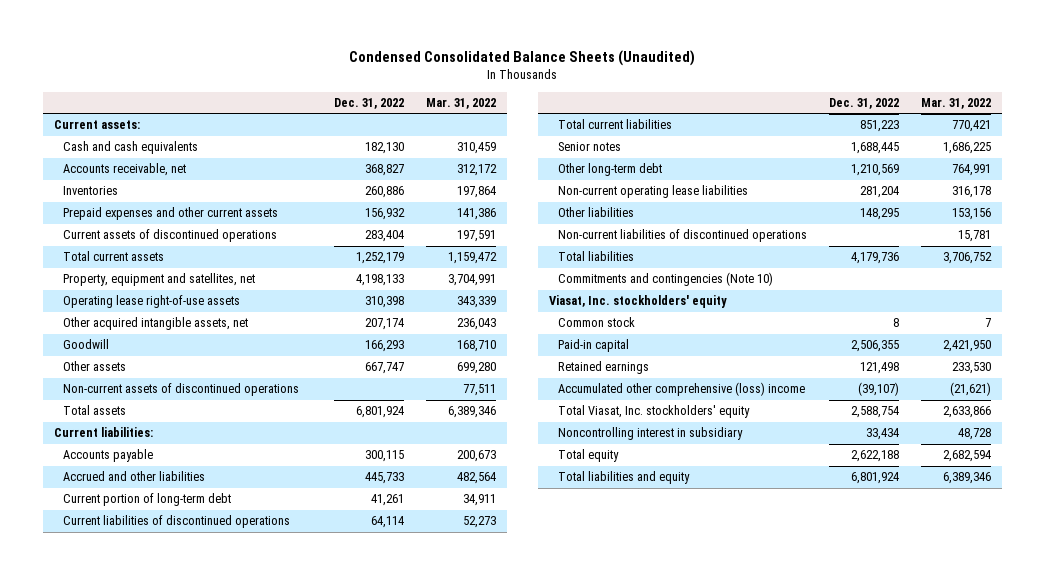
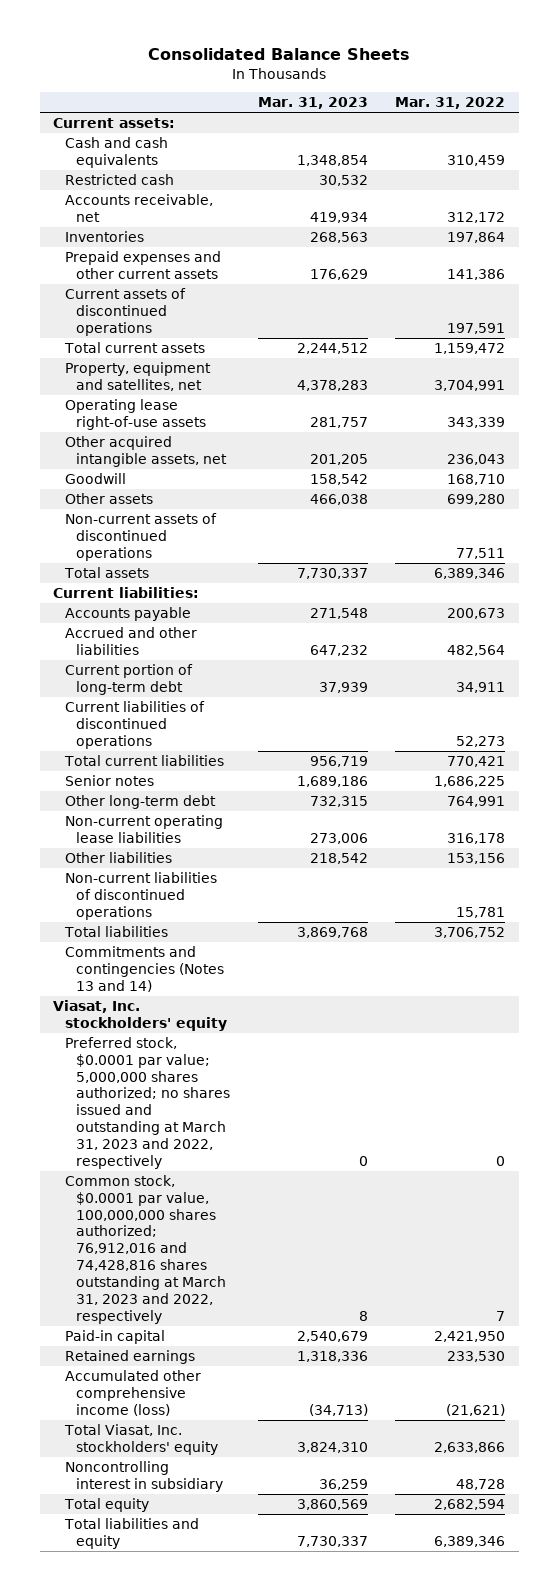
[349,50,696,67] Condensed Consolidated Balance Sheets (Unaudited) -> [148,48,411,61] Consolidated Balance Sheets
[334,97,405,109] Dec. 31, 2022 -> none
none -> [257,96,368,109] Mar. 31, 2023
none -> [64,173,174,185] Restricted cash
[558,272,774,287] Commitments and contingencies (Note 10) -> [64,945,224,992] Commitments and contingencies (Notes 13 and 14)
none -> [64,1036,230,1169] Preferred stock, $0.0001 par value; 5,000,000 shares authorized; no shares issued and outstanding at March 31, 2023 and 2022, respectively
[558,317,636,328] Common stock -> [64,1174,226,1324] Common stock, $0.0001 par value, 100,000,000 shares authorized; 76,912,016 and 74,428,816 shares outstanding at March 31, 2023 and 2022, respectively
[558,382,806,397] Accumulated other comprehensive (loss) income -> [64,1369,201,1416] Accumulated other comprehensive income (loss)

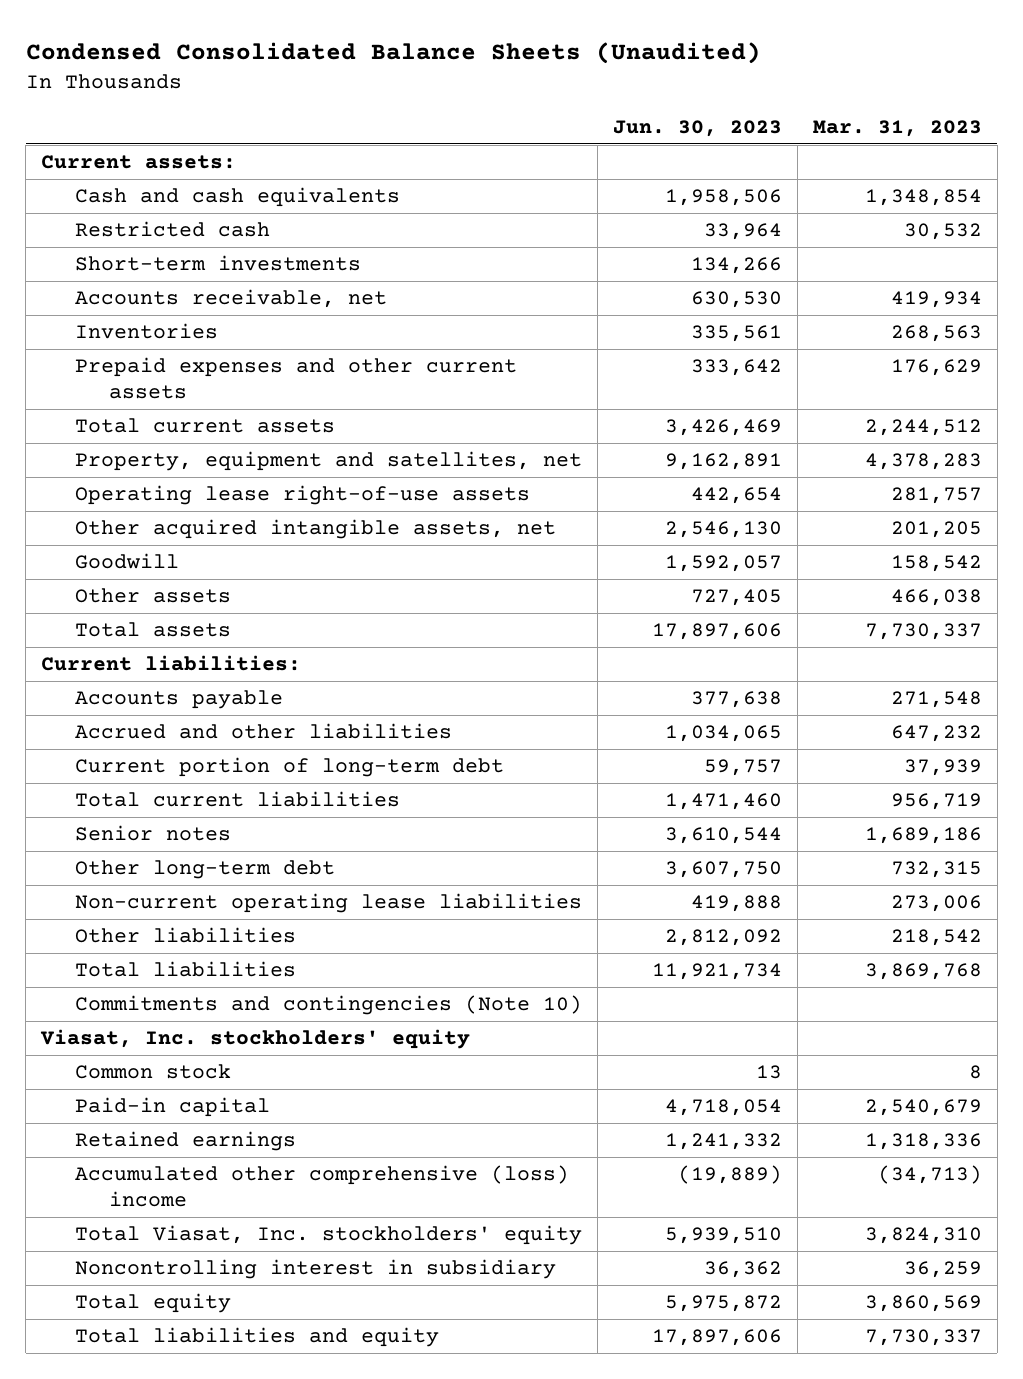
[148,48,411,61] Consolidated Balance Sheets -> [25,41,761,64] Condensed Consolidated Balance Sheets (Unaudited)
[395,96,506,109] Mar. 31, 2022 -> none
none -> [612,119,782,137] Jun. 30, 2023
none -> [74,255,361,272] Short-term investments
[64,287,186,336] Current assets of discontinued operations -> none
[64,512,217,561] Non-current assets of discontinued operations -> none
[64,700,205,749] Current liabilities of discontinued operations -> none
[64,871,217,920] Non-current liabilities of discontinued operations -> none
[64,945,224,992] Commitments and contingencies (Notes 13 and 14) -> [74,995,582,1016] Commitments and contingencies (Note 10)
[64,1036,230,1169] Preferred stock, $0.0001 par value; 5,000,000 shares authorized; no shares issued and outstanding at March 31, 2023 and 2022, respectively -> none
[64,1174,226,1324] Common stock, $0.0001 par value, 100,000,000 shares authorized; 76,912,016 and 74,428,816 shares outstanding at March 31, 2023 and 2022, respectively -> [74,1064,231,1080] Common stock
[64,1369,201,1416] Accumulated other comprehensive income (loss) -> [74,1165,569,1207] Accumulated other comprehensive (loss) income

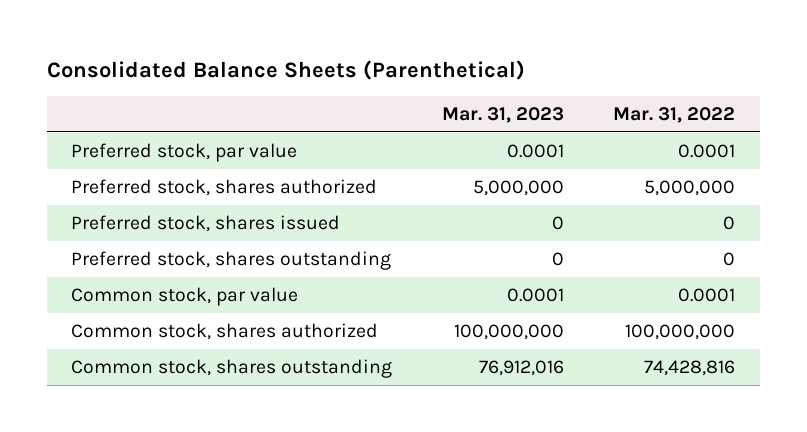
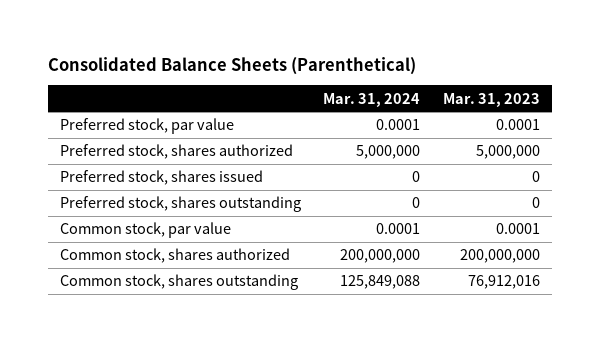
[613,107,736,124] Mar. 31, 2022 -> none
none -> [323,92,421,107] Mar. 31, 2024
[453,324,564,341] 100,000,000 -> [460,249,541,264] 200,000,000

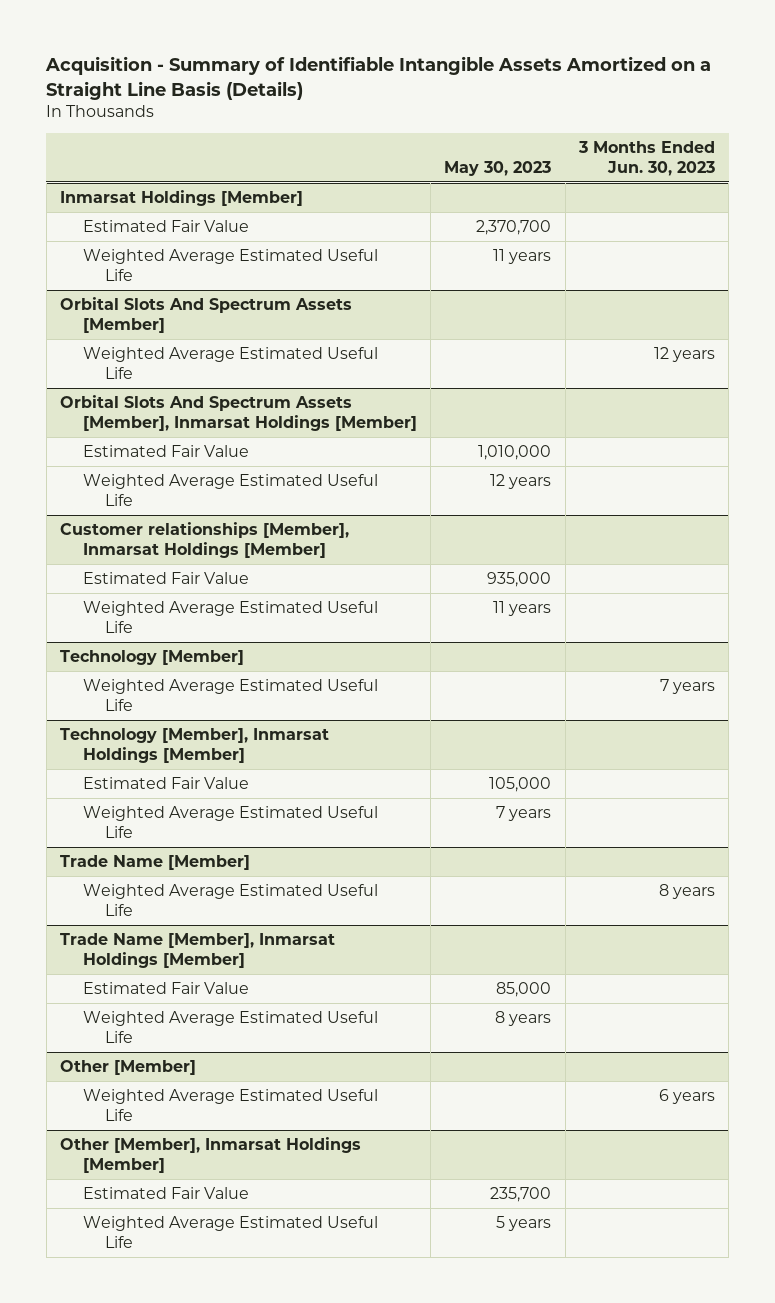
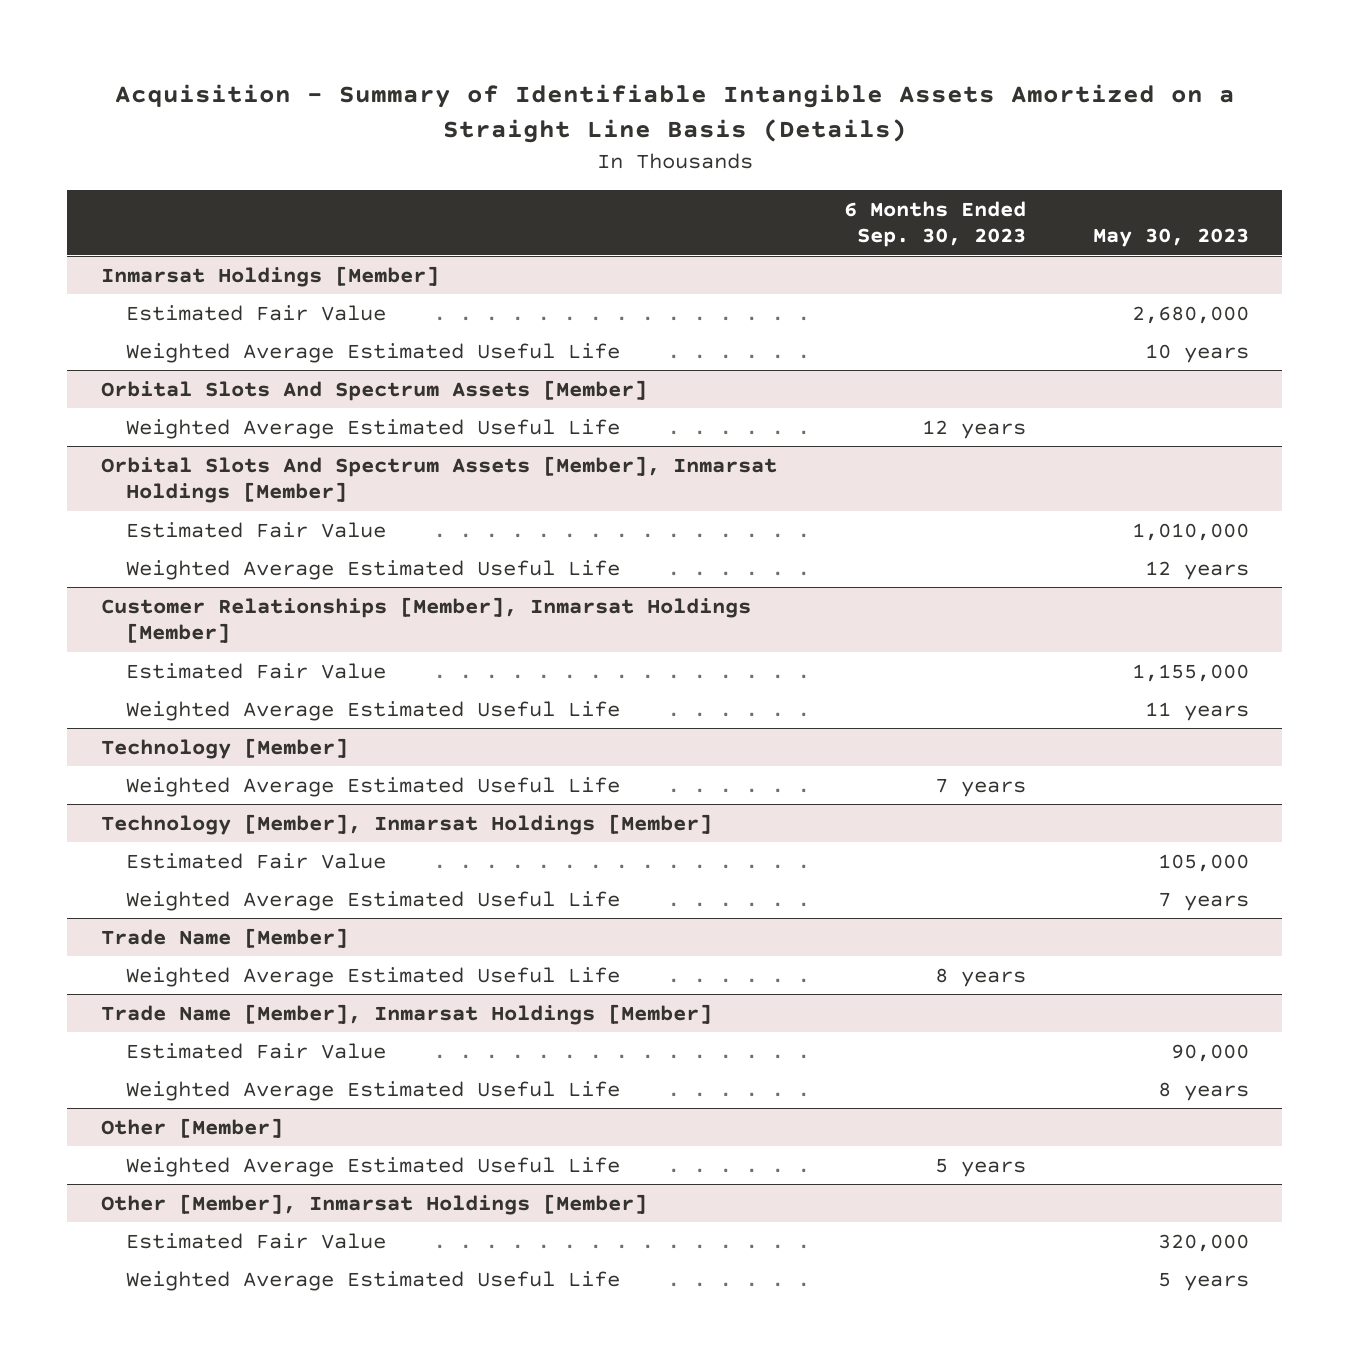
[577,140,715,176] 3 Months Ended Jun. 30, 2023 -> none
none -> [843,201,1026,248] 6 Months Ended Sep. 30, 2023
[476,220,552,236] 2,370,700 -> [1131,305,1249,324] 2,680,000
[493,249,552,265] 11 years -> [1144,343,1249,363] 10 years
[60,522,350,558] Customer relationships [Member], Inmarsat Holdings [Member] -> [100,596,751,644] Customer Relationships [Member], Inmarsat Holdings [Member]
[487,572,552,588] 935,000 -> [1131,663,1249,682] 1,155,000
[496,982,552,998] 85,000 -> [1170,1043,1249,1062] 90,000
[490,1187,552,1203] 235,700 -> [1157,1233,1249,1252] 320,000

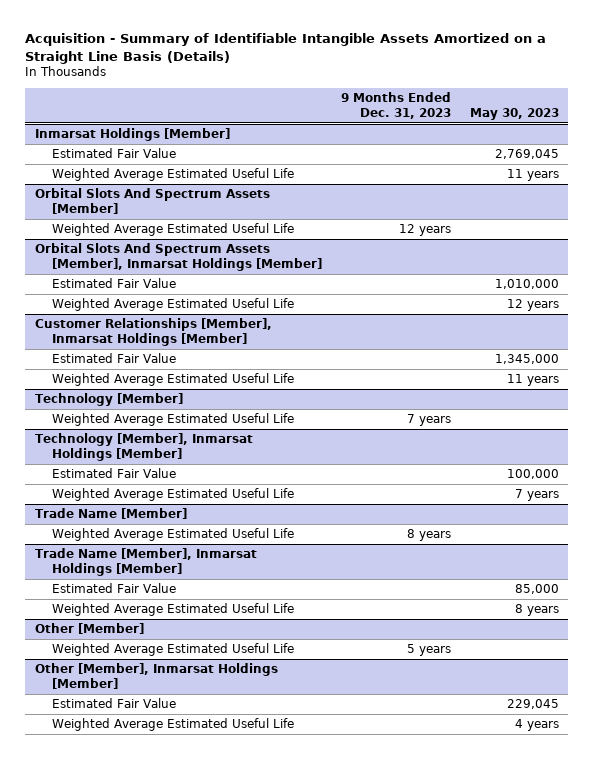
[843,201,1026,248] 6 Months Ended Sep. 30, 2023 -> none
none -> [340,92,451,119] 9 Months Ended Dec. 31, 2023
[1131,305,1249,324] 2,680,000 -> [494,149,559,160] 2,769,045
[1144,343,1249,363] 10 years -> [506,169,559,182] 11 years
[1131,663,1249,682] 1,155,000 -> [494,354,559,365] 1,345,000
[1157,853,1249,872] 105,000 -> [506,469,559,480] 100,000
[1170,1043,1249,1062] 90,000 -> [514,584,559,595] 85,000
[1157,1233,1249,1252] 320,000 -> [506,699,559,710] 229,045
[1157,1271,1249,1291] 5 years -> [514,719,559,732] 4 years

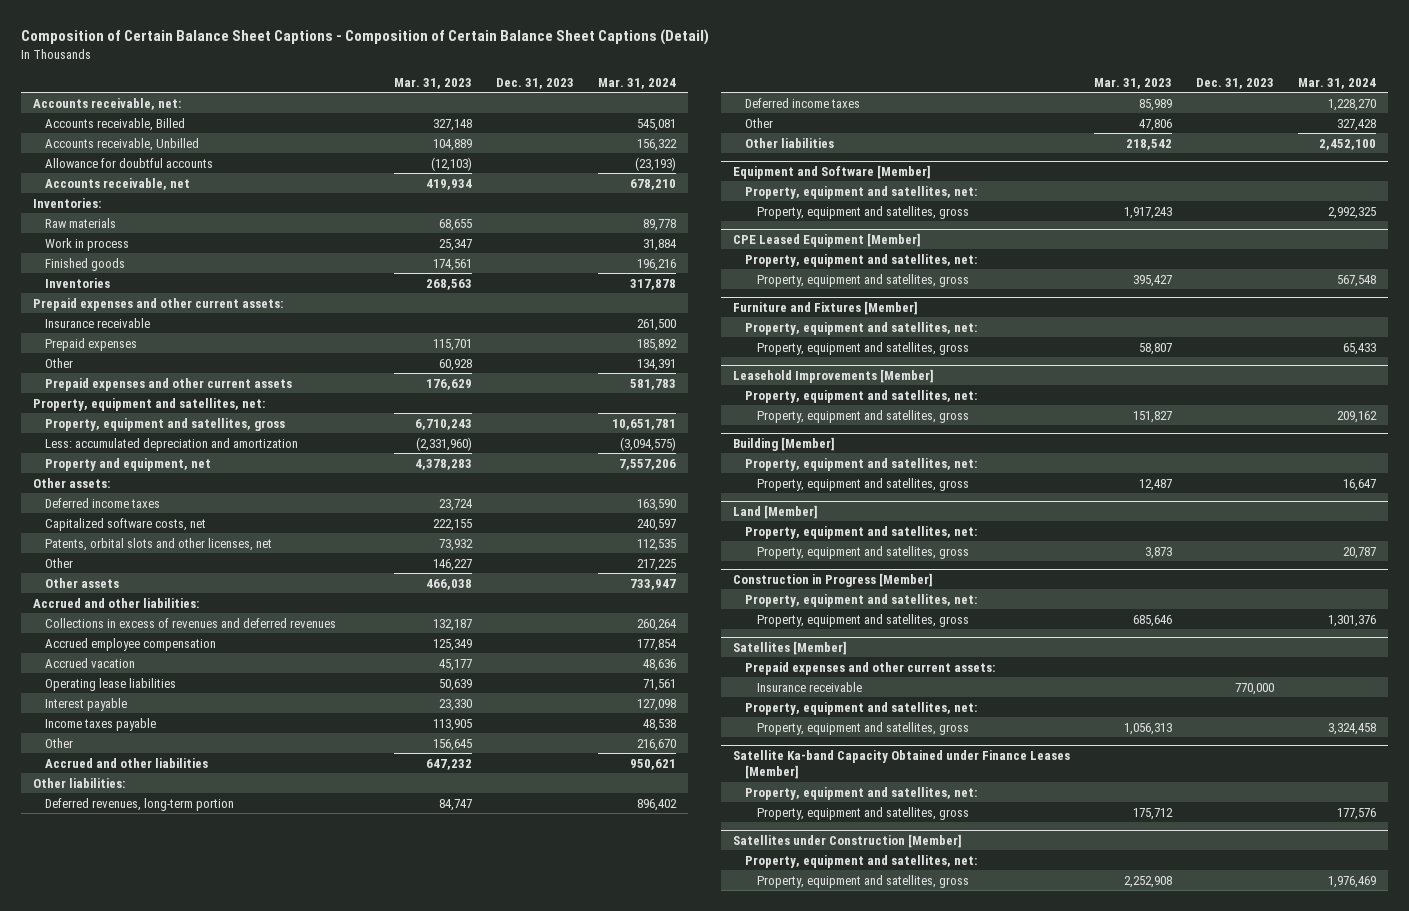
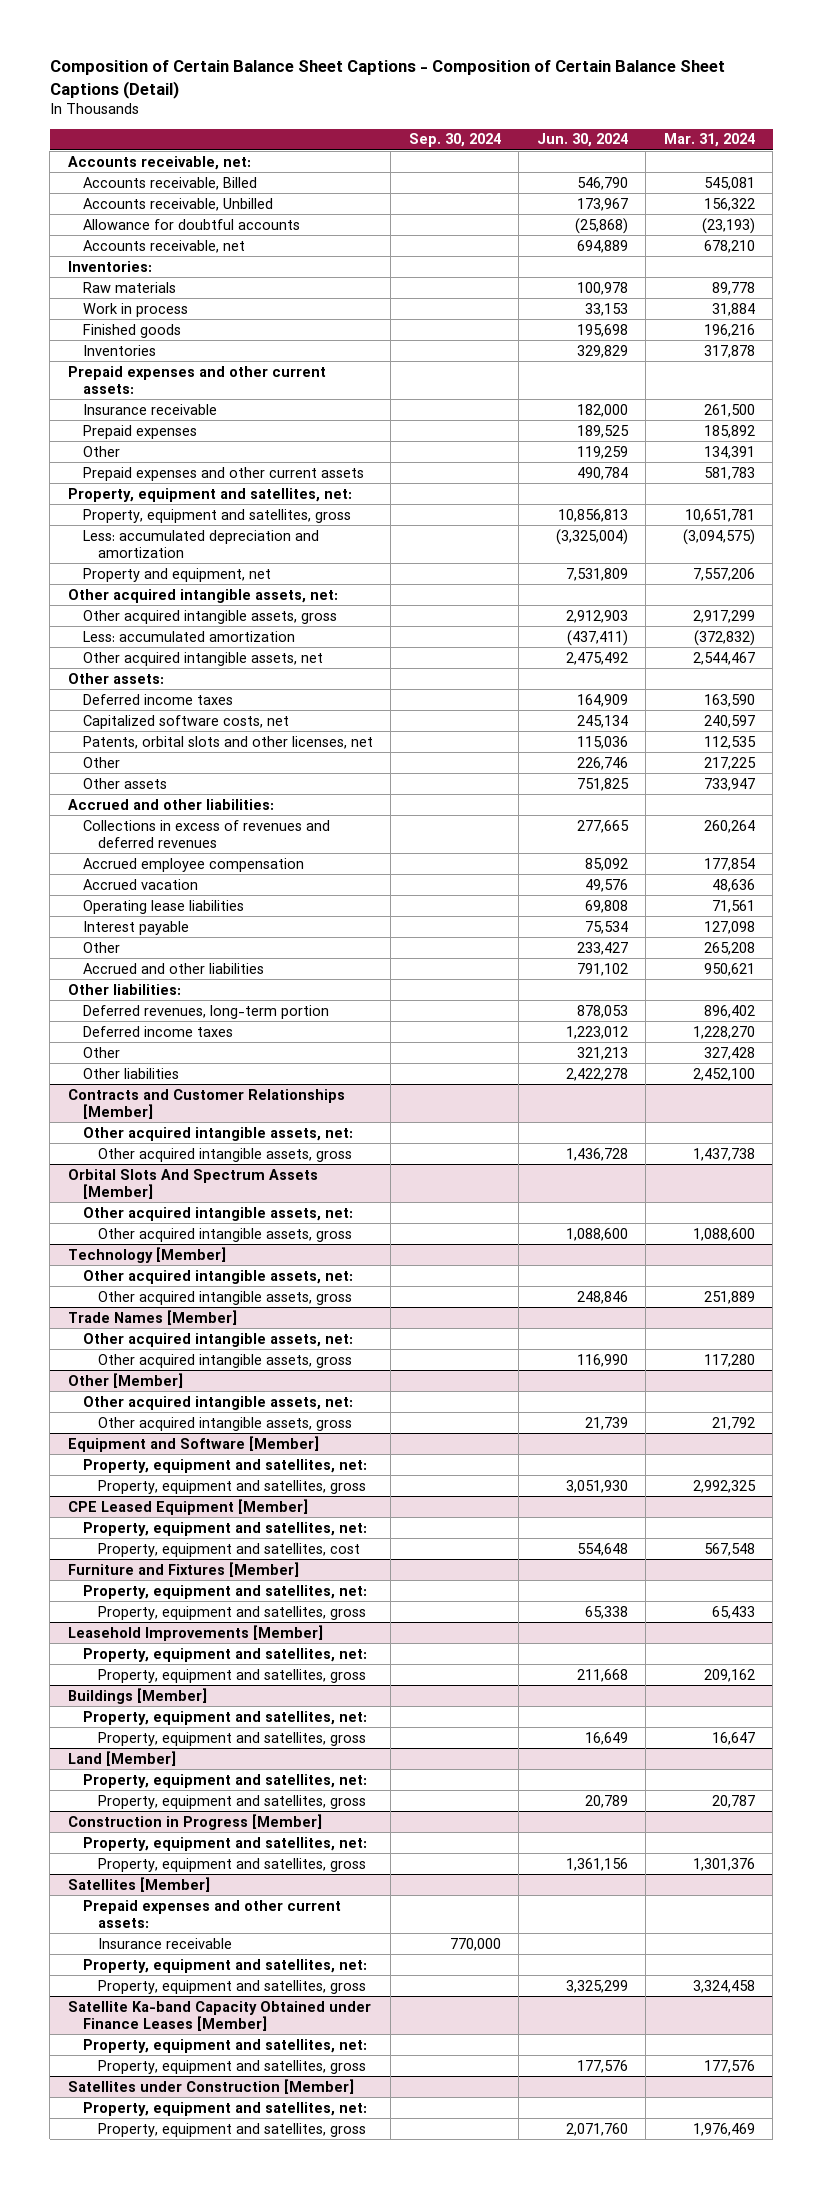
[393,77,472,89] Mar. 31, 2023 -> none
[496,77,575,89] Dec. 31, 2023 -> none
none -> [408,133,501,148] Sep. 30, 2024
none -> [536,133,628,148] Jun. 30, 2024
none -> [67,588,338,603] Other acquired intangible assets, net:
none -> [82,609,337,624] Other acquired intangible assets, gross
none -> [82,630,295,642] Less: accumulated amortization
none -> [82,651,323,666] Other acquired intangible assets, net
[45,717,157,731] Income taxes payable -> none
[637,738,677,751] 216,670 -> [703,941,755,955] 265,208
none -> [67,1088,345,1119] Contracts and Customer Relationships [Member]
none -> [82,1126,353,1141] Other acquired intangible assets, net:
none -> [98,1147,353,1162] Other acquired intangible assets, gross
none -> [67,1168,318,1199] Orbital Slots And Spectrum Assets [Member]
none -> [82,1206,353,1221] Other acquired intangible assets, net:
none -> [98,1227,353,1242] Other acquired intangible assets, gross
none -> [67,1246,226,1263] Technology [Member]
none -> [82,1269,353,1284] Other acquired intangible assets, net:
none -> [98,1290,353,1305] Other acquired intangible assets, gross
none -> [67,1309,237,1325] Trade Names [Member]
none -> [82,1332,353,1347] Other acquired intangible assets, net:
none -> [98,1353,353,1368] Other acquired intangible assets, gross
none -> [67,1372,183,1388] Other [Member]
none -> [82,1395,353,1410] Other acquired intangible assets, net:
none -> [98,1416,353,1431] Other acquired intangible assets, gross
[757,273,970,287] Property, equipment and satellites, gross -> [98,1542,361,1557] Property, equipment and satellites, cost
[732,436,835,451] Building [Member] -> [67,1687,207,1704] Buildings [Member]

